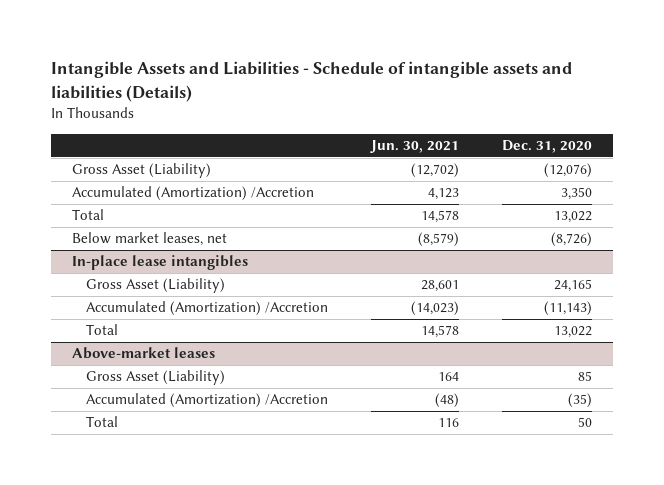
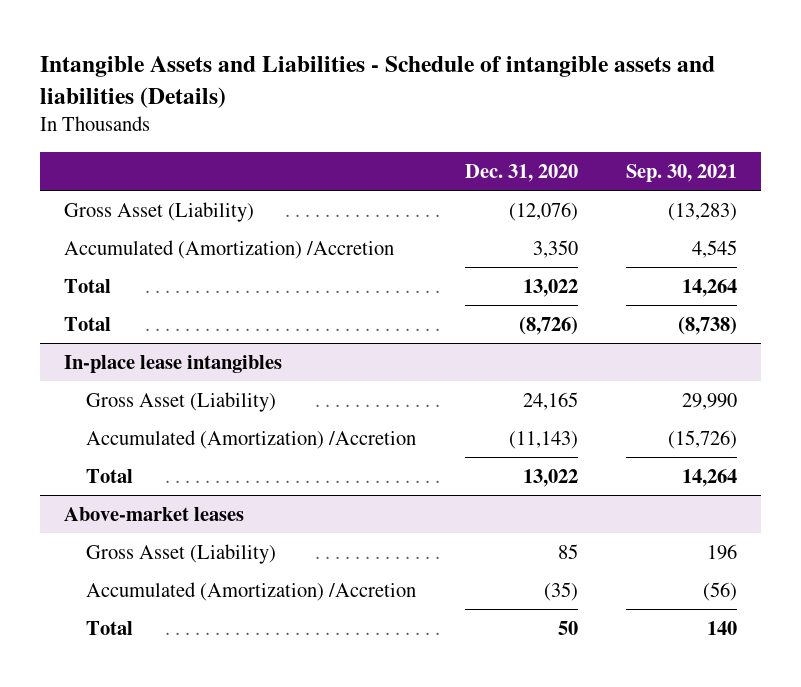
[369,140,459,154] Jun. 30, 2021 -> none
none -> [625,163,737,182] Sep. 30, 2021
[72,232,228,247] Below market leases, net -> [64,316,112,331] Total

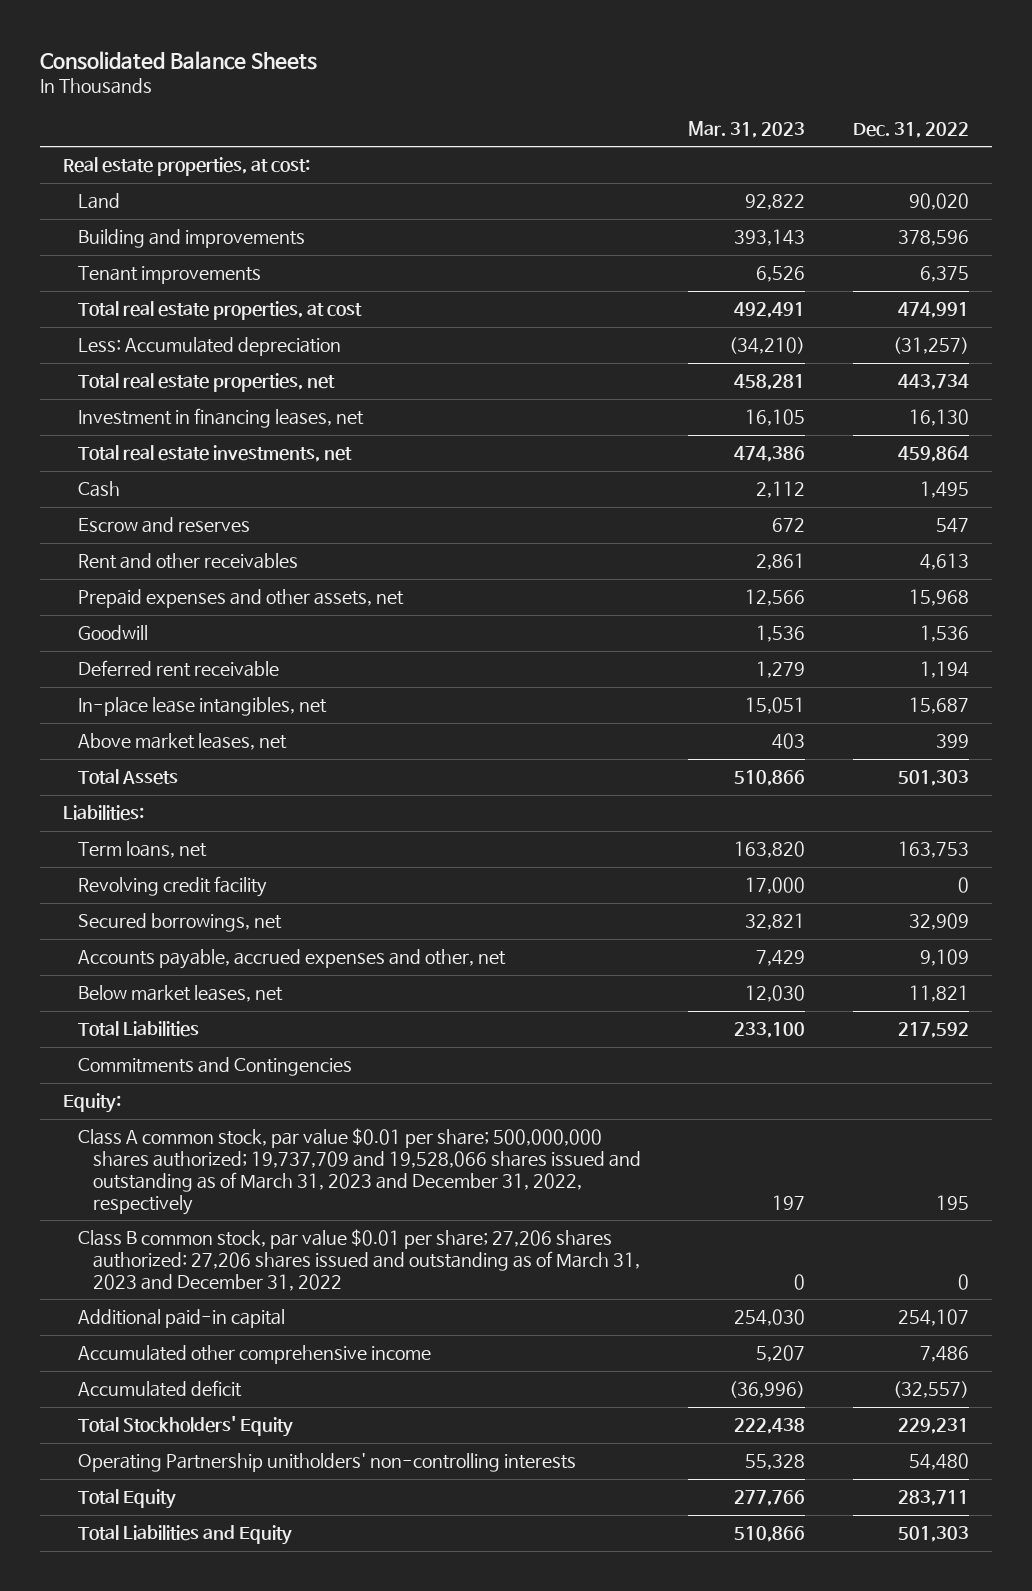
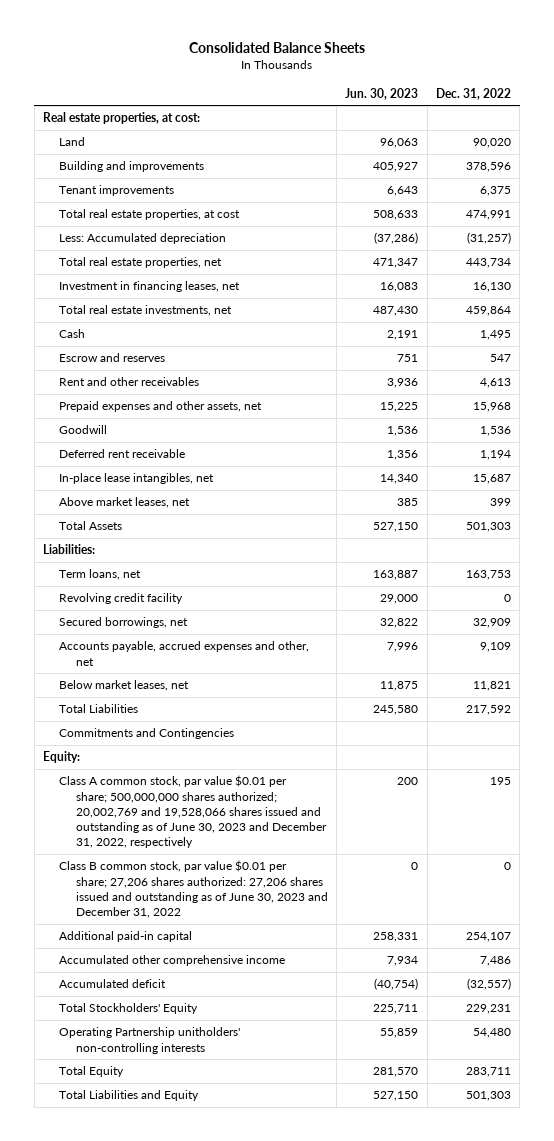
[688,120,806,138] Mar. 31, 2023 -> none
none -> [345,87,419,100] Jun. 30, 2023
[78,1128,642,1215] Class A common stock, par value $0.01 per share; 500,000,000 shares authorized; 19,737,709 and 19,528,066 shares issued and outstanding as of March 31, 2023 and December 31, 2022, respectively -> [59,775,327,849] Class A common stock, par value $0.01 per share; 500,000,000 shares authorized; 20,002,769 and 19,528,066 shares issued and outstanding as of June 30, 2023 and December 31, 2022, respectively
[78,1229,641,1292] Class B common stock, par value $0.01 per share; 27,206 shares authorized: 27,206 shares issued and outstanding as of March 31, 2023 and December 31, 2022 -> [59,860,328,918] Class B common stock, par value $0.01 per share; 27,206 shares authorized: 27,206 shares issued and outstanding as of June 30, 2023 and December 31, 2022

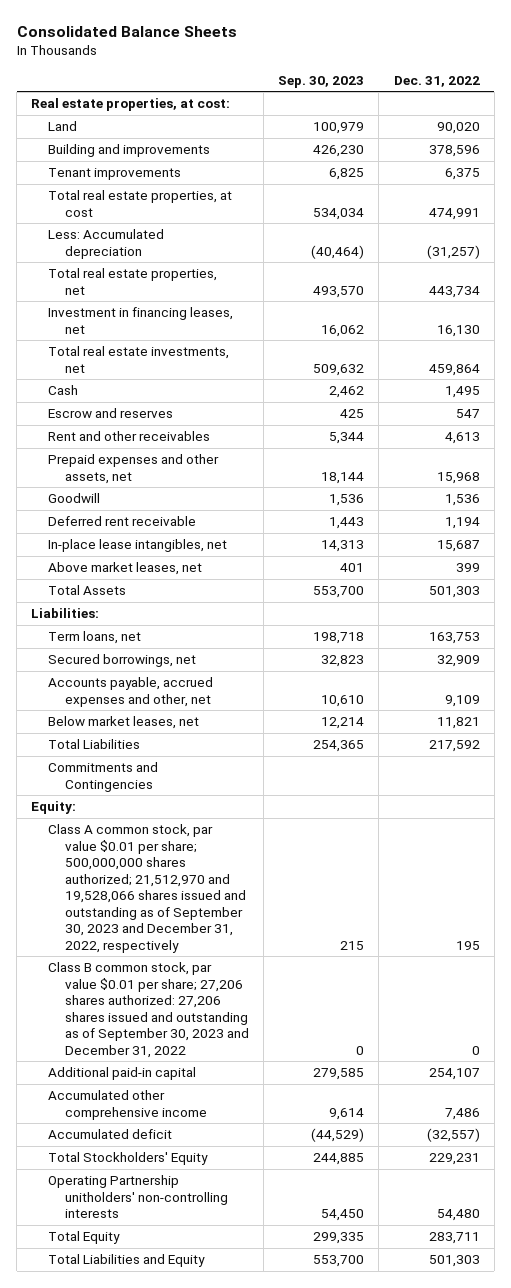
[345,87,419,100] Jun. 30, 2023 -> none
none -> [278,75,365,88] Sep. 30, 2023
[59,593,184,605] Revolving credit facility -> none
[59,775,327,849] Class A common stock, par value $0.01 per share; 500,000,000 shares authorized; 20,002,769 and 19,528,066 shares issued and outstanding as of June 30, 2023 and December 31, 2022, respectively -> [48,824,246,953] Class A common stock, par value $0.01 per share; 500,000,000 shares authorized; 21,512,970 and 19,528,066 shares issued and outstanding as of September 30, 2023 and December 31, 2022, respectively
[59,860,328,918] Class B common stock, par value $0.01 per share; 27,206 shares authorized: 27,206 shares issued and outstanding as of June 30, 2023 and December 31, 2022 -> [48,962,249,1058] Class B common stock, par value $0.01 per share; 27,206 shares authorized: 27,206 shares issued and outstanding as of September 30, 2023 and December 31, 2022

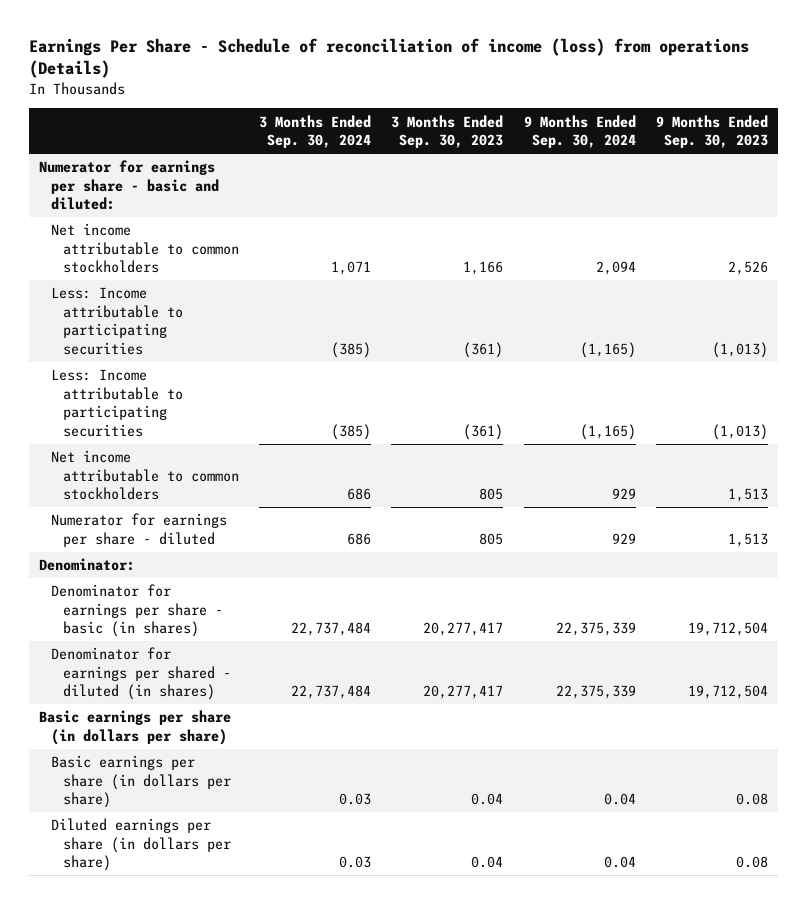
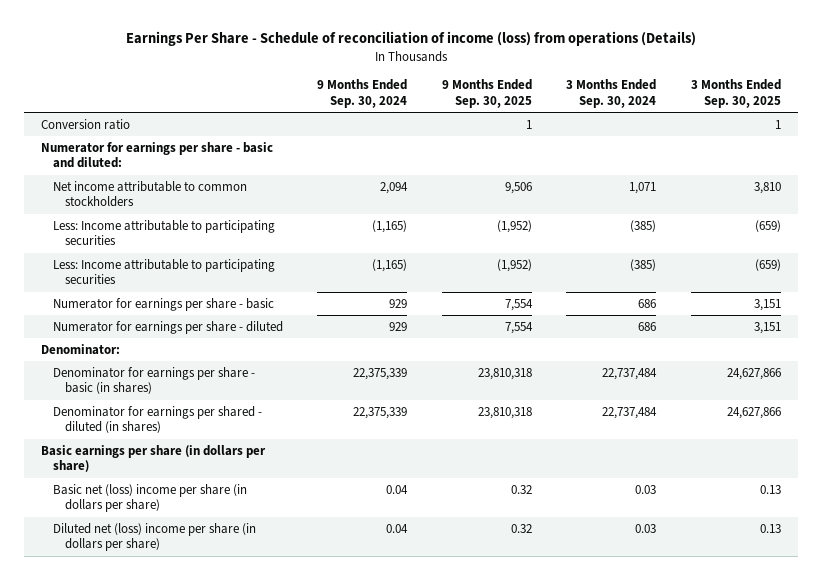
[391,114,504,149] 3 Months Ended Sep. 30, 2023 -> none
[656,114,769,149] 9 Months Ended Sep. 30, 2023 -> none
none -> [441,79,532,108] 9 Months Ended Sep. 30, 2025
none -> [691,79,782,108] 3 Months Ended Sep. 30, 2025
none -> [40,118,130,130] Conversion ratio
[51,450,239,501] Net income attributable to common stockholders -> [52,297,274,311] Numerator for earnings per share - basic
[51,755,231,809] Basic earnings per share (in dollars per share) -> [52,483,247,513] Basic net (loss) income per share (in dollars per share)
[51,818,231,872] Diluted earnings per share (in dollars per share) -> [52,522,256,552] Diluted net (loss) income per share (in dollars per share)

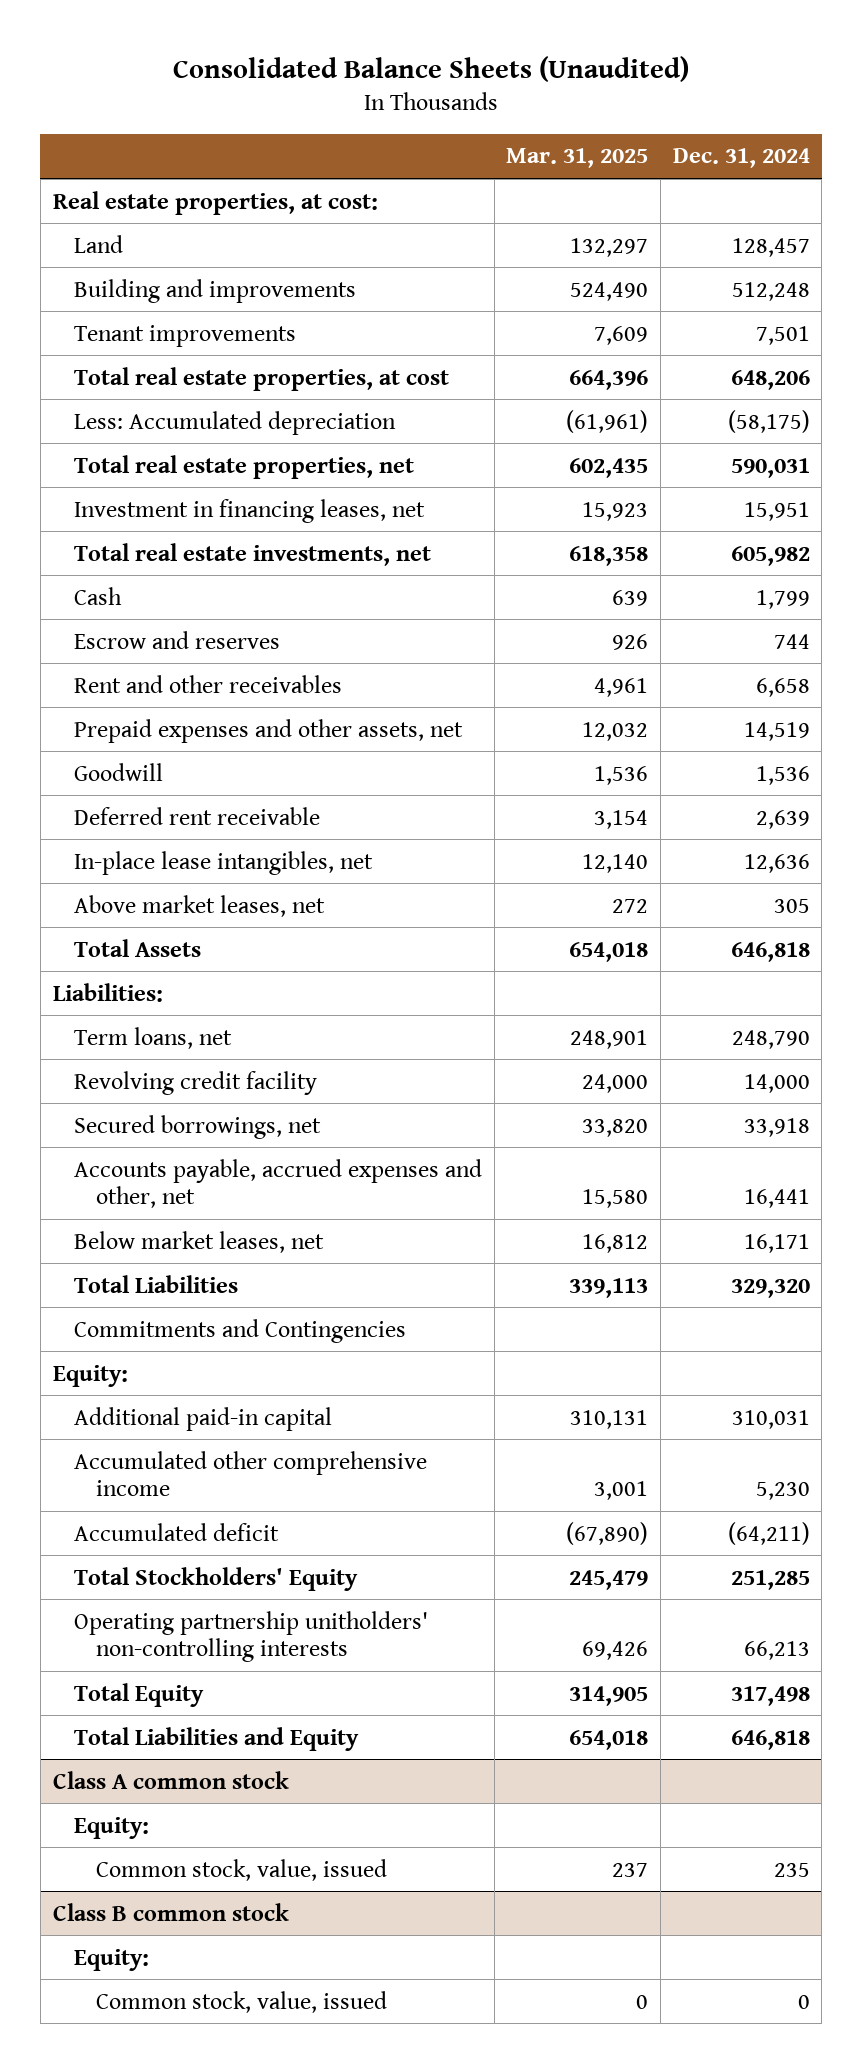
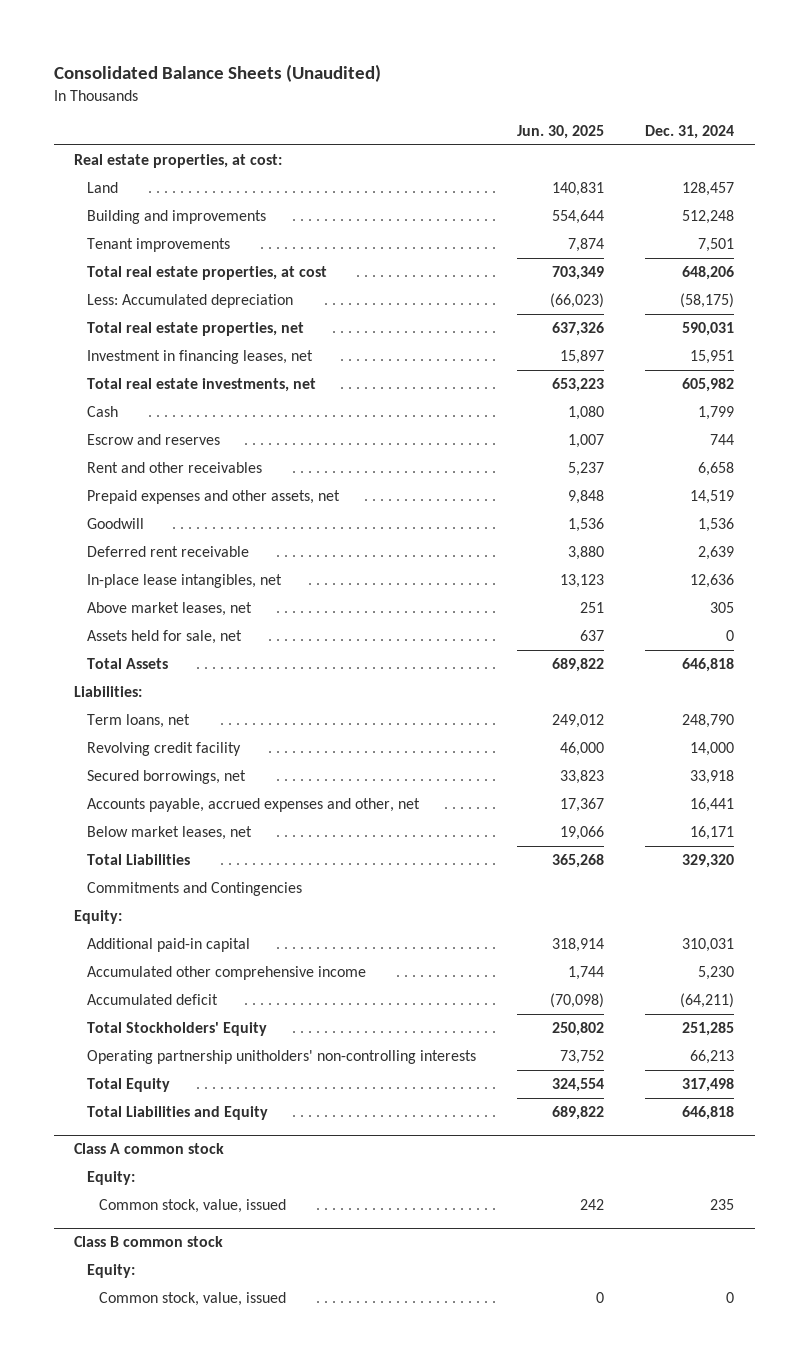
[506,148,649,169] Mar. 31, 2025 -> none
none -> [517,124,605,139] Jun. 30, 2025
none -> [86,630,242,645] Assets held for sale, net

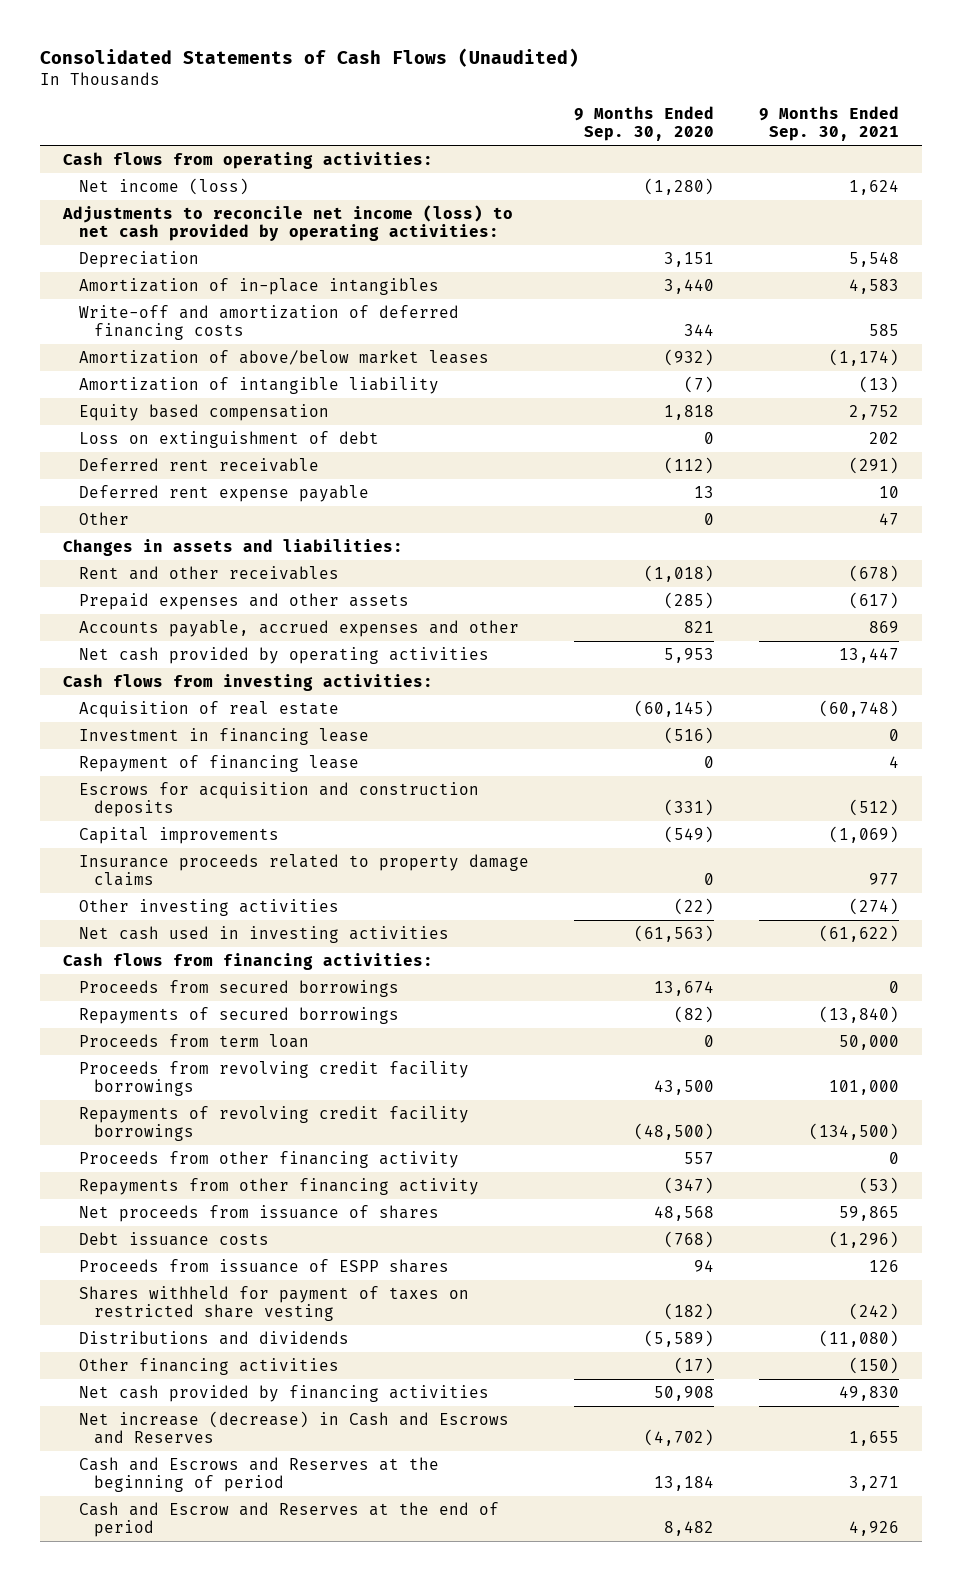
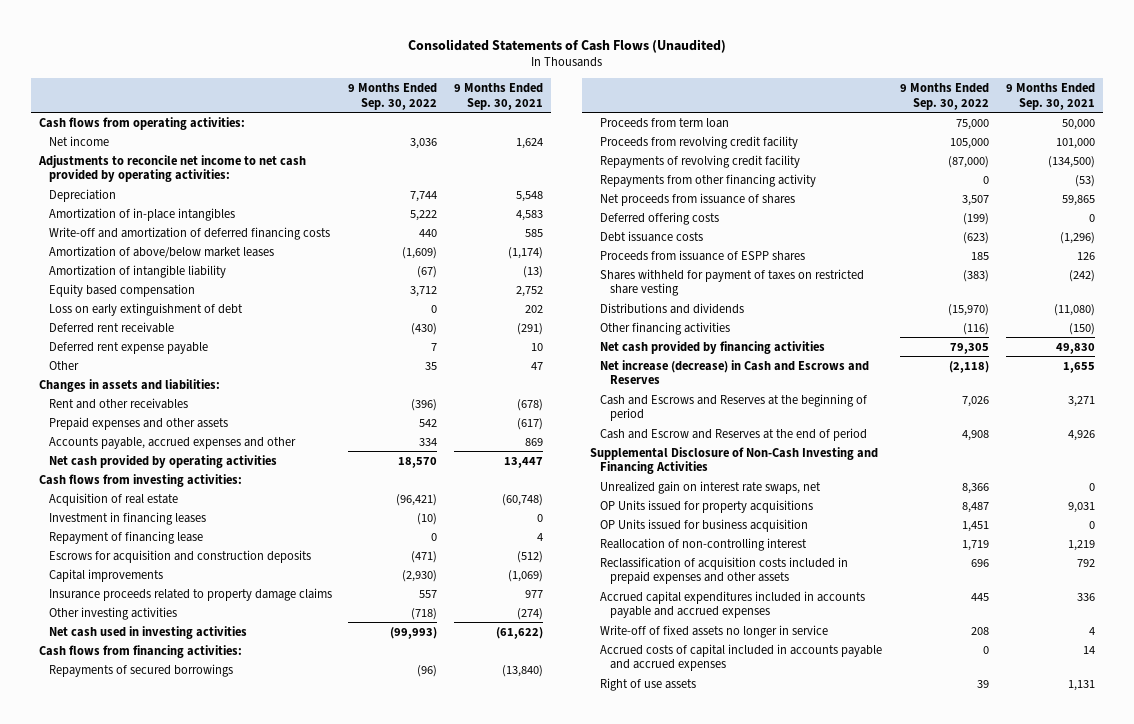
[573,106,714,142] 9 Months Ended Sep. 30, 2020 -> none
none -> [348,83,438,110] 9 Months Ended Sep. 30, 2022
[78,178,249,196] Net income (loss) -> [48,135,109,146] Net income
[61,205,513,241] Adjustments to reconcile net income (loss) to net cash provided by operating activities: -> [38,154,307,183] Adjustments to reconcile net income to net cash provided by operating activities:
[78,431,379,449] Loss on extinguishment of debt -> [48,302,243,316] Loss on early extinguishment of debt
[78,728,369,746] Investment in financing lease -> [48,511,206,525] Investment in financing leases
[78,980,399,998] Proceeds from secured borrowings -> none
[78,1151,459,1169] Proceeds from other financing activity -> none
[78,1061,469,1096] Proceeds from revolving credit facility borrowings -> [600,135,799,149] Proceeds from revolving credit facility
[78,1106,469,1141] Repayments of revolving credit facility borrowings -> [600,154,801,168] Repayments of revolving credit facility
none -> [600,211,720,225] Deferred offering costs
none -> [590,446,879,475] Supplemental Disclosure of Non-Cash Investing and Financing Activities
none -> [600,480,822,494] Unrealized gain on interest rate swaps, net
none -> [600,499,814,513] OP Units issued for property acquisitions
none -> [600,518,809,532] OP Units issued for business acquisition
none -> [600,537,808,551] Reallocation of non-controlling interest
none -> [600,556,849,585] Reclassification of acquisition costs included in prepaid expenses and other assets
none -> [600,590,866,619] Accrued capital expenditures included in accounts payable and accrued expenses
none -> [600,624,829,638] Write-off of fixed assets no longer in service
none -> [600,643,883,672] Accrued costs of capital included in accounts payable and accrued expenses
none -> [600,677,697,691] Right of use assets

